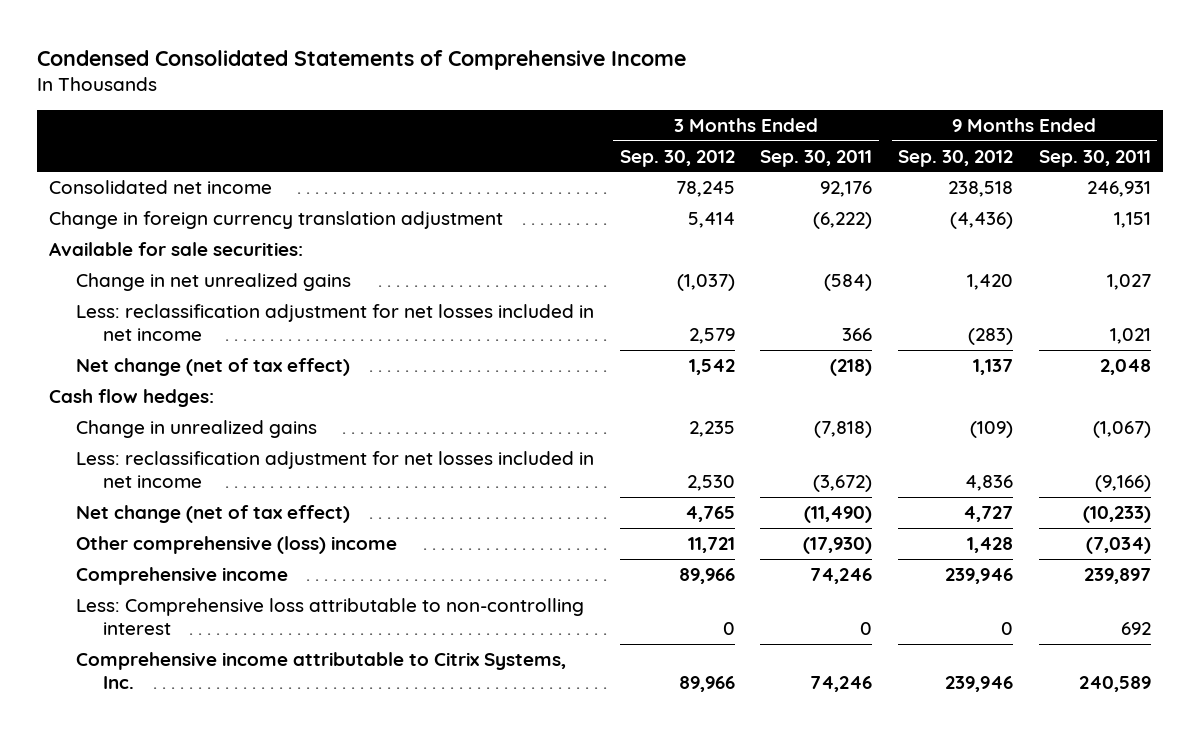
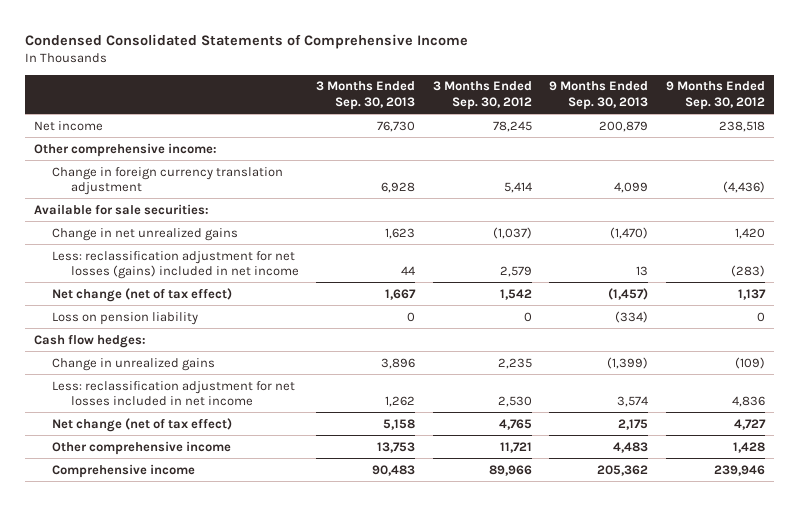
[760,149,873,167] Sep. 30, 2011 -> none
[1038,149,1151,167] Sep. 30, 2011 -> none
none -> [316,81,416,110] 3 Months Ended Sep. 30, 2013
none -> [549,81,649,110] 9 Months Ended Sep. 30, 2013
[49,179,273,194] Consolidated net income -> [33,120,103,131] Net income
none -> [33,142,217,157] Other comprehensive income:
[76,303,595,342] Less: reclassification adjustment for net losses included in net income -> [52,250,299,279] Less: reclassification adjustment for net losses (gains) included in net income
none -> [52,311,199,325] Loss on pension liability
[76,535,398,554] Other comprehensive (loss) income -> [52,440,232,455] Other comprehensive income
[76,597,585,636] Less: Comprehensive loss attributable to non-controlling interest -> none
[76,651,567,690] Comprehensive income attributable to Citrix Systems, Inc. -> none

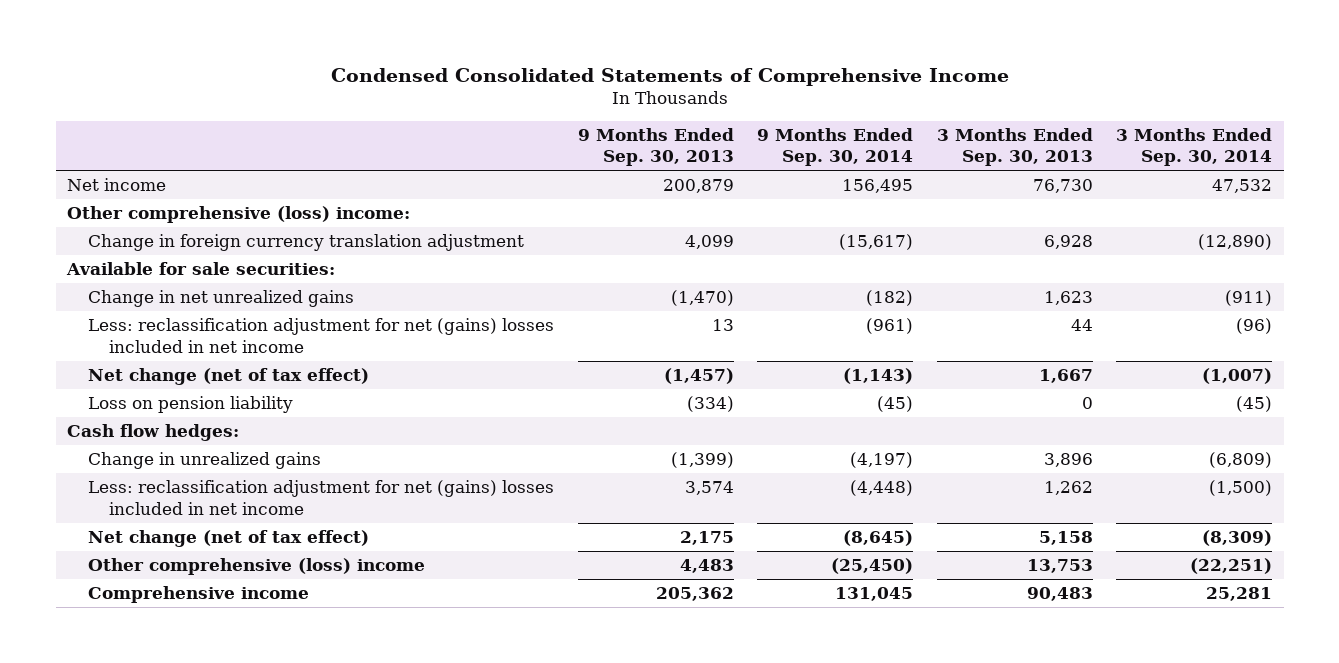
[432,81,532,110] 3 Months Ended Sep. 30, 2012 -> none
[665,81,765,110] 9 Months Ended Sep. 30, 2012 -> none
none -> [757,127,914,167] 9 Months Ended Sep. 30, 2014
none -> [1116,127,1273,167] 3 Months Ended Sep. 30, 2014
[33,142,217,157] Other comprehensive income: -> [67,206,411,224] Other comprehensive (loss) income:
[52,250,299,279] Less: reclassification adjustment for net losses (gains) included in net income -> [88,318,555,353] Less: reclassification adjustment for net (gains) losses included in net income
[52,380,296,406] Less: reclassification adjustment for net losses included in net income -> [88,480,555,515] Less: reclassification adjustment for net (gains) losses included in net income
[52,440,232,455] Other comprehensive income -> [88,558,426,576] Other comprehensive (loss) income

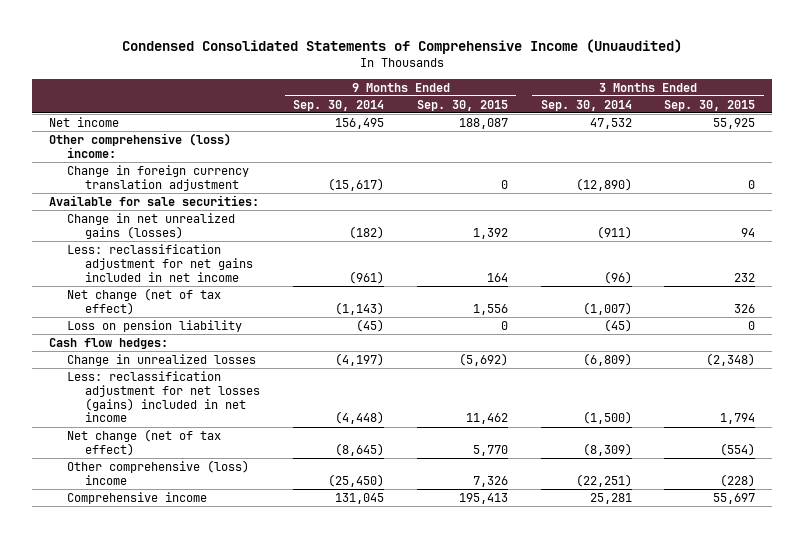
[330,67,1009,86] Condensed Consolidated Statements of Comprehensive Income -> [121,38,682,54] Condensed Consolidated Statements of Comprehensive Income (Unuaudited)
[577,127,734,167] 9 Months Ended Sep. 30, 2013 -> none
[936,127,1093,167] 3 Months Ended Sep. 30, 2013 -> none
none -> [416,99,508,111] Sep. 30, 2015
none -> [664,99,756,111] Sep. 30, 2015
[88,290,355,308] Change in net unrealized gains -> [66,212,235,239] Change in net unrealized gains (losses)
[88,318,555,353] Less: reclassification adjustment for net (gains) losses included in net income -> [66,243,254,282] Less: reclassification adjustment for net gains included in net income
[88,452,322,470] Change in unrealized gains -> [66,353,256,366] Change in unrealized losses
[88,480,555,515] Less: reclassification adjustment for net (gains) losses included in net income -> [66,370,261,423] Less: reclassification adjustment for net losses (gains) included in net income

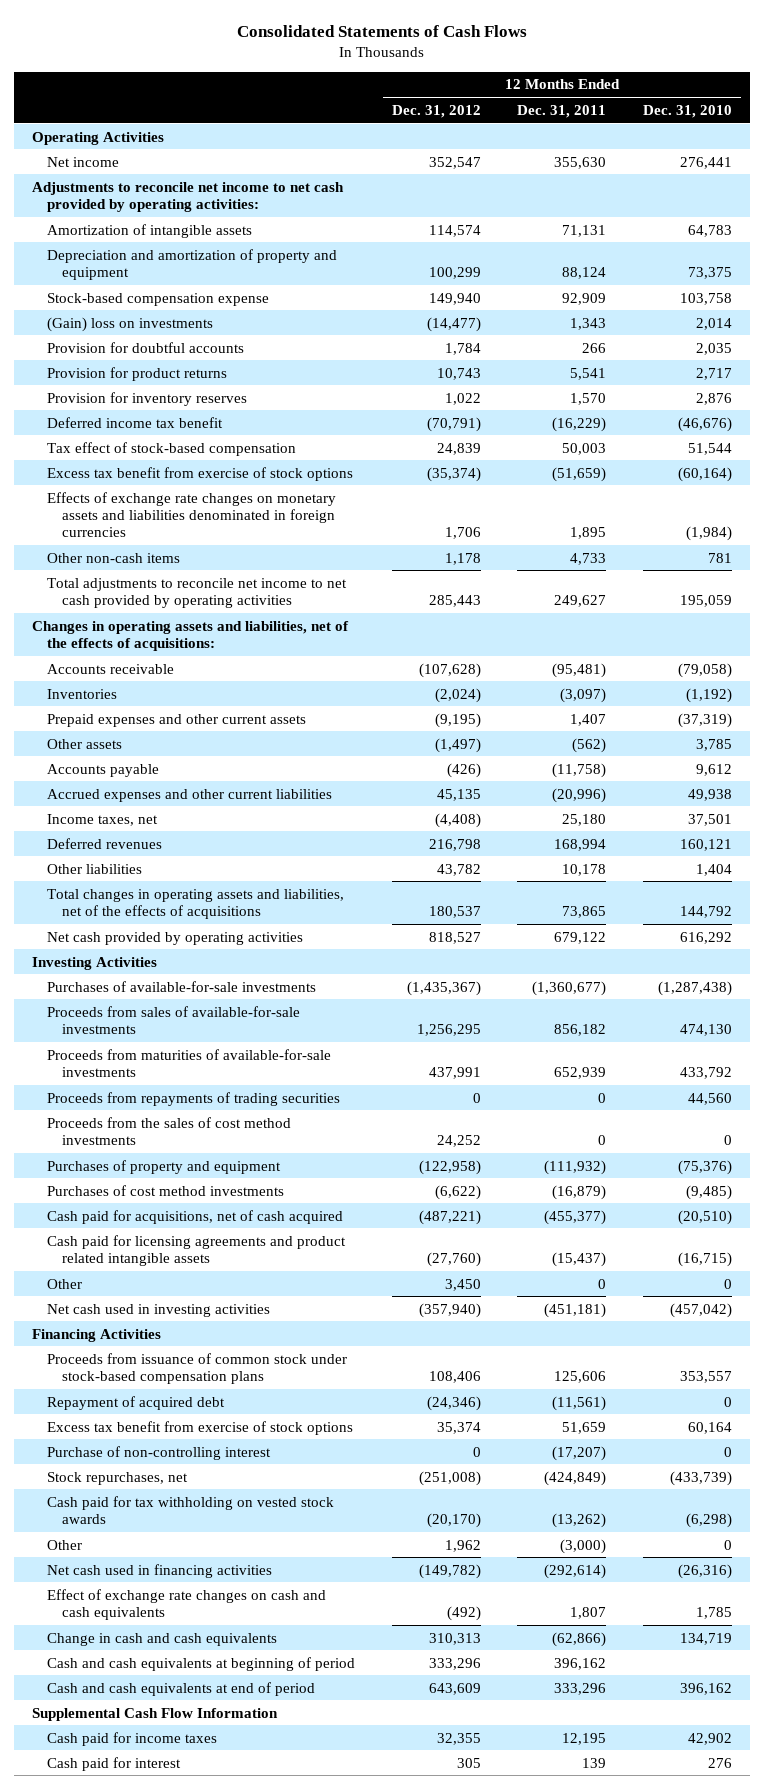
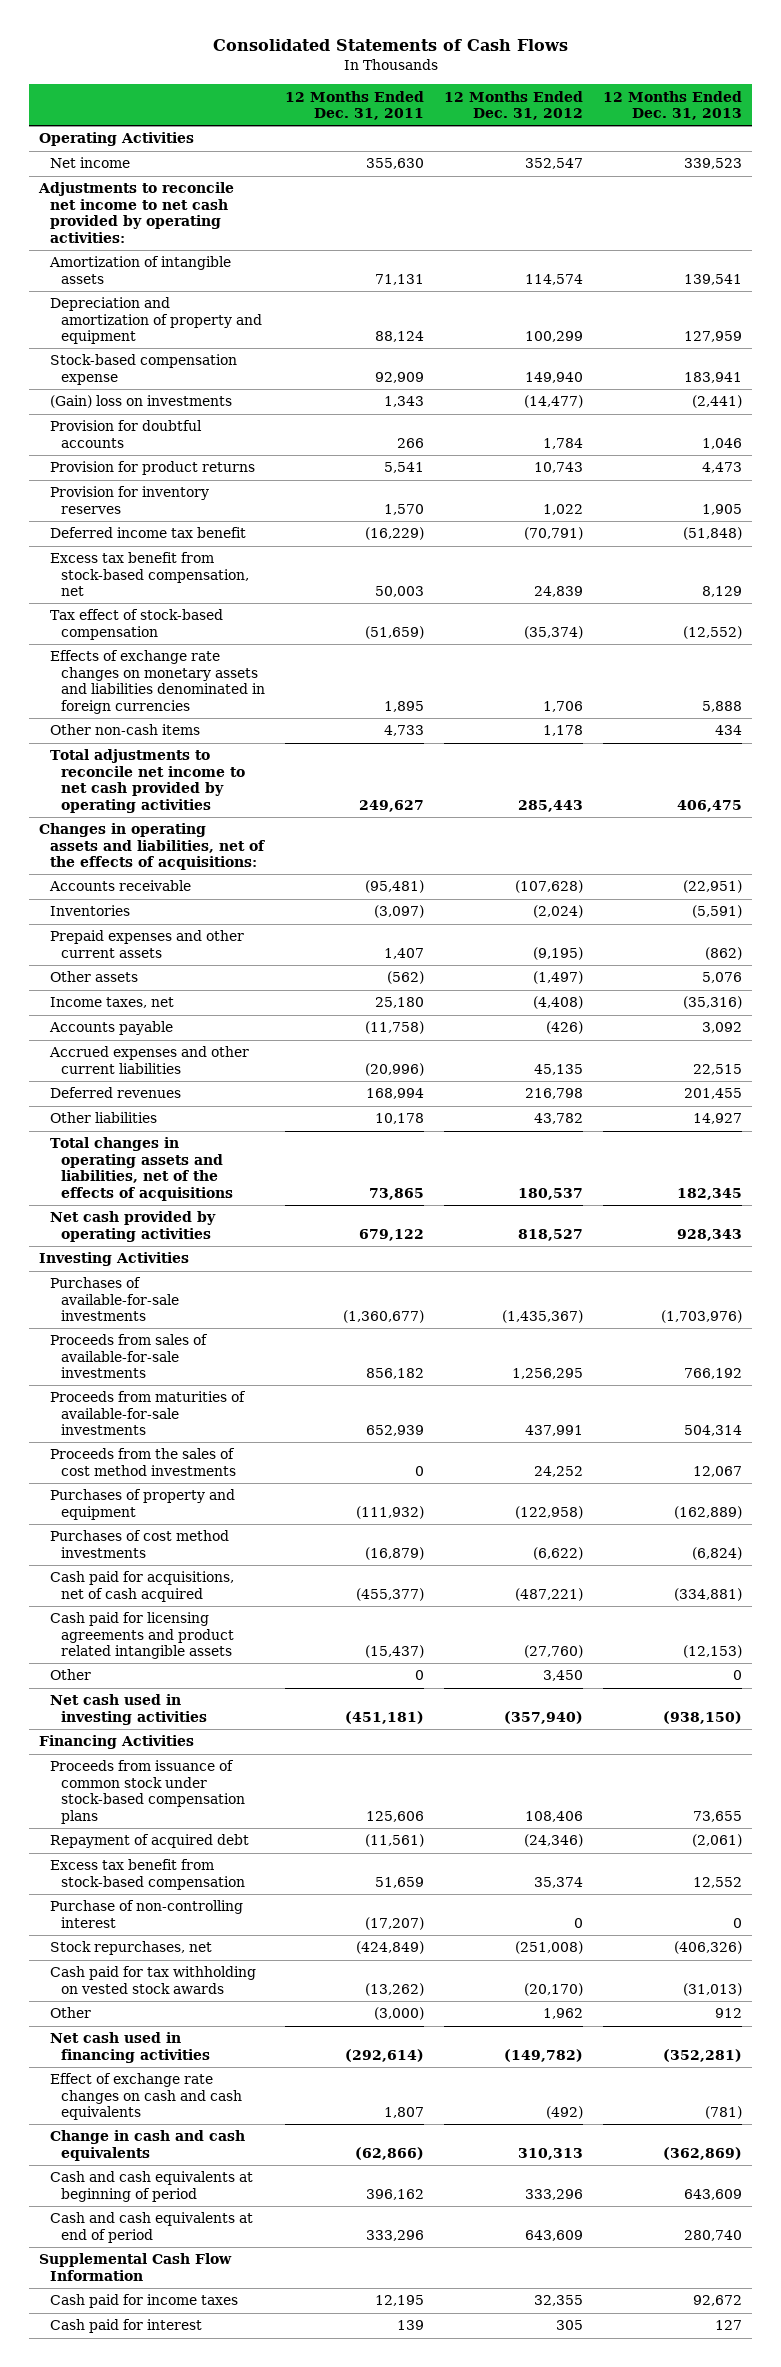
[643,104,733,118] Dec. 31, 2010 -> none
none -> [603,90,743,121] 12 Months Ended Dec. 31, 2013
[47,466,354,481] Excess tax benefit from exercise of stock options -> none
none -> [50,552,250,597] Excess tax benefit from stock-based compensation, net
[436,442,481,455] 24,839 -> [524,625,584,639] (35,374)
[562,442,607,455] 50,003 -> [365,625,425,639] (51,659)
[47,813,159,826] Income taxes, net -> [50,997,175,1009] Income taxes, net
[47,1091,341,1106] Proceeds from repayments of trading securities -> none
[47,1420,354,1435] Excess tax benefit from exercise of stock options -> [50,1859,246,1890] Excess tax benefit from stock-based compensation

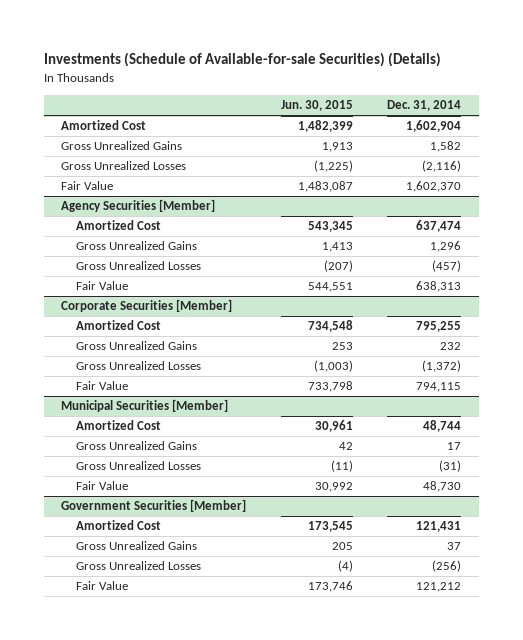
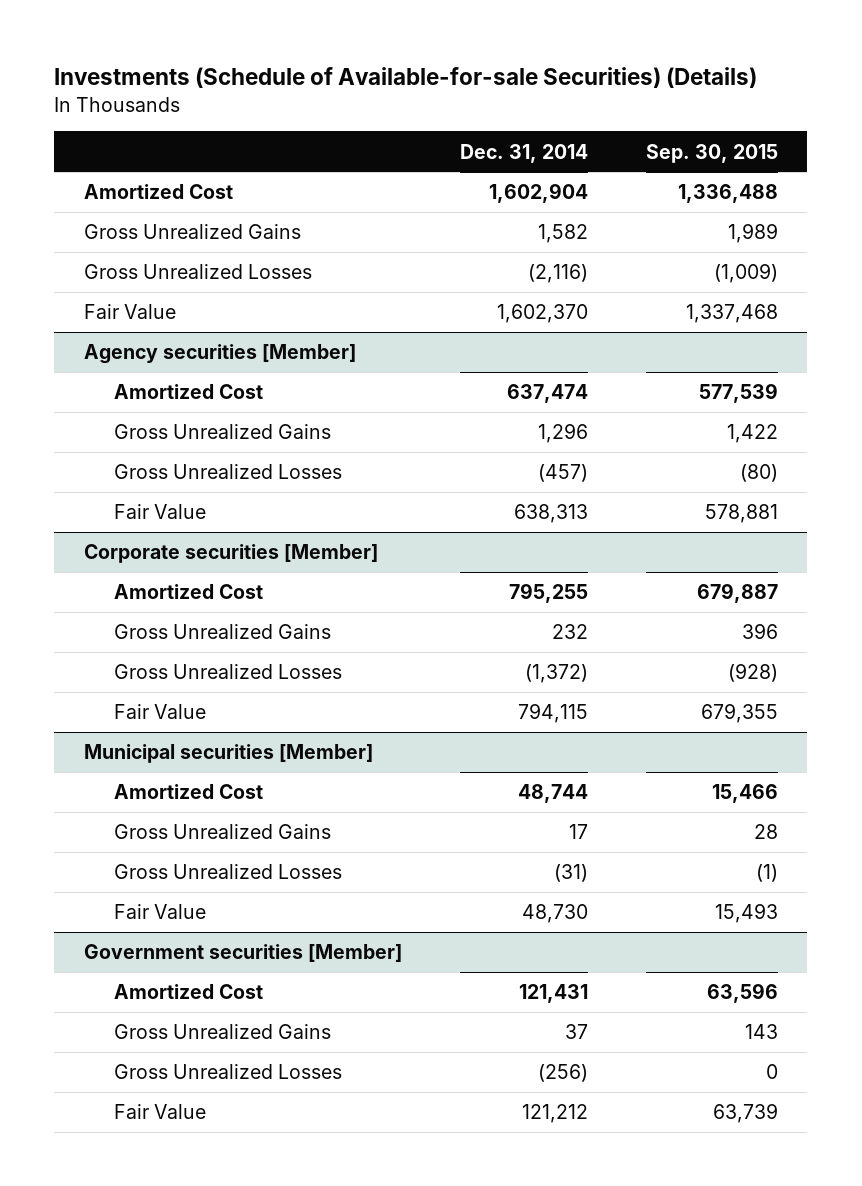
[280,100,353,112] Jun. 30, 2015 -> none
none -> [646,143,779,163] Sep. 30, 2015
[61,199,216,213] Agency Securities [Member] -> [83,344,356,365] Agency securities [Member]
[61,299,233,313] Corporate Securities [Member] -> [83,544,378,564] Corporate securities [Member]
[61,399,229,413] Municipal Securities [Member] -> [83,744,373,764] Municipal securities [Member]
[61,499,247,513] Government Securities [Member] -> [83,944,402,963] Government securities [Member]

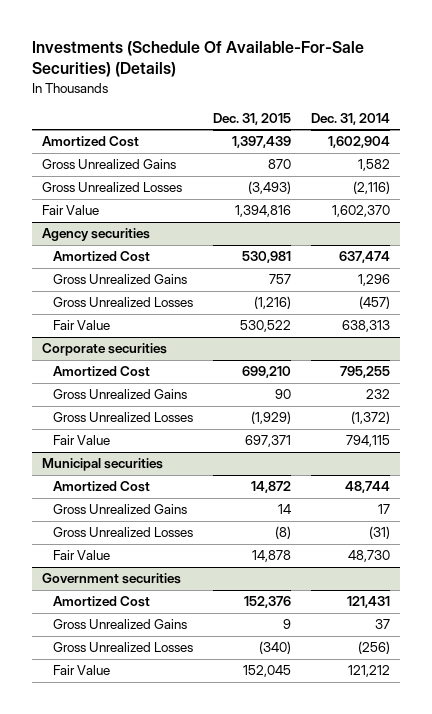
[54,67,758,89] Investments (Schedule of Available-for-sale Securities) (Details) -> [31,41,364,78] Investments (Schedule Of Available-For-Sale Securities) (Details)
[646,143,779,163] Sep. 30, 2015 -> none
none -> [212,113,291,126] Dec. 31, 2015
[83,344,356,365] Agency securities [Member] -> [41,228,150,242] Agency securities
[83,544,378,564] Corporate securities [Member] -> [41,343,167,357] Corporate securities
[83,744,373,764] Municipal securities [Member] -> [41,458,163,472] Municipal securities
[83,944,402,963] Government securities [Member] -> [41,573,181,585] Government securities

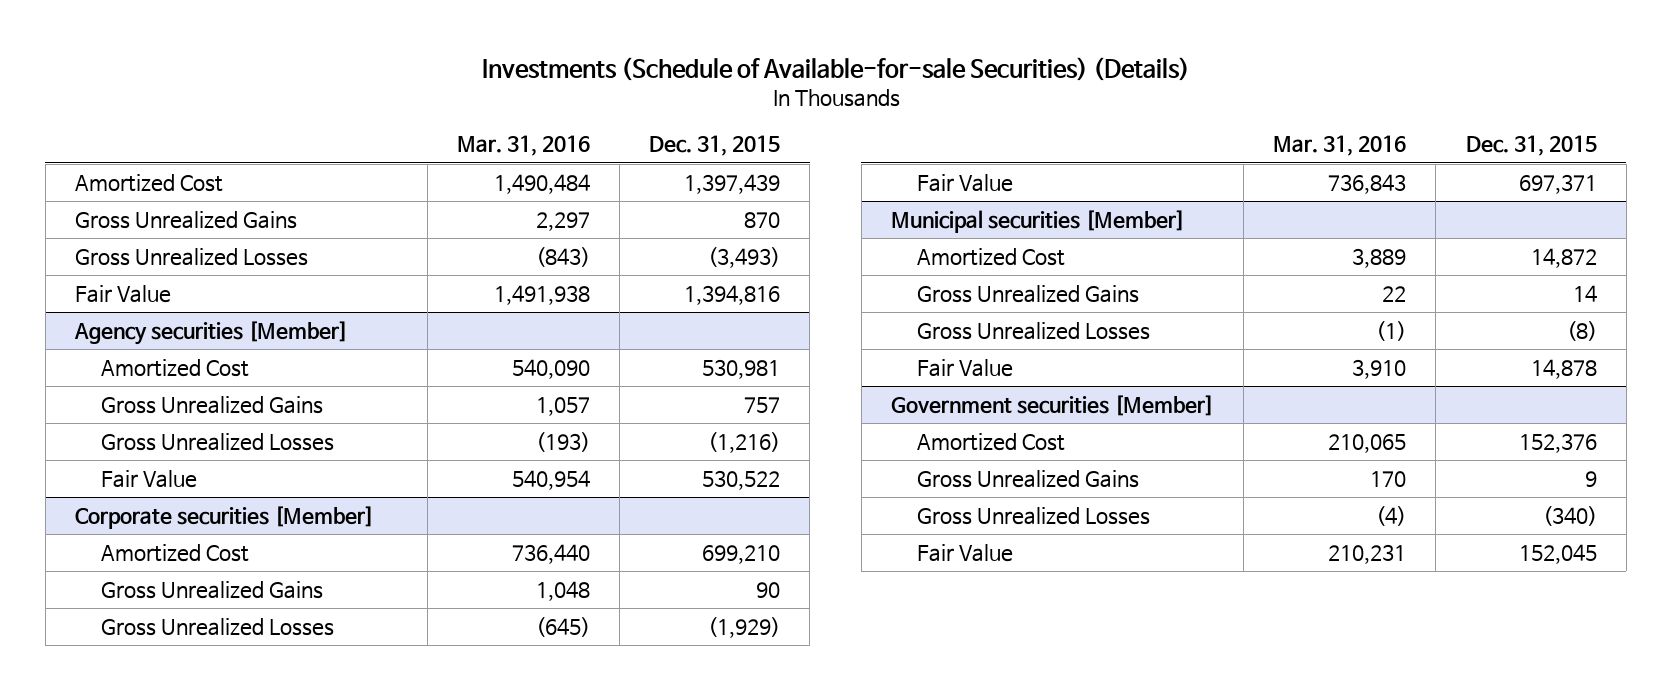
[31,41,364,78] Investments (Schedule Of Available-For-Sale Securities) (Details) -> [481,57,1190,82] Investments (Schedule of Available-for-sale Securities) (Details)
[310,113,390,126] Dec. 31, 2014 -> none
none -> [457,135,591,157] Mar. 31, 2016
[41,228,150,242] Agency securities -> [73,321,348,346] Agency securities [Member]
[41,343,167,357] Corporate securities -> [74,506,374,530] Corporate securities [Member]
[41,458,163,472] Municipal securities -> [891,210,1186,234] Municipal securities [Member]
[41,573,181,585] Government securities -> [891,395,1215,417] Government securities [Member]

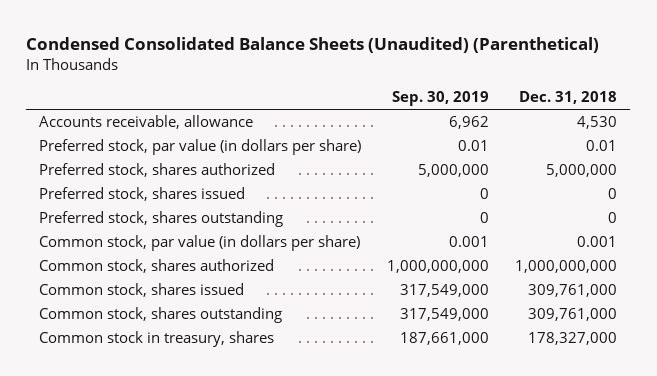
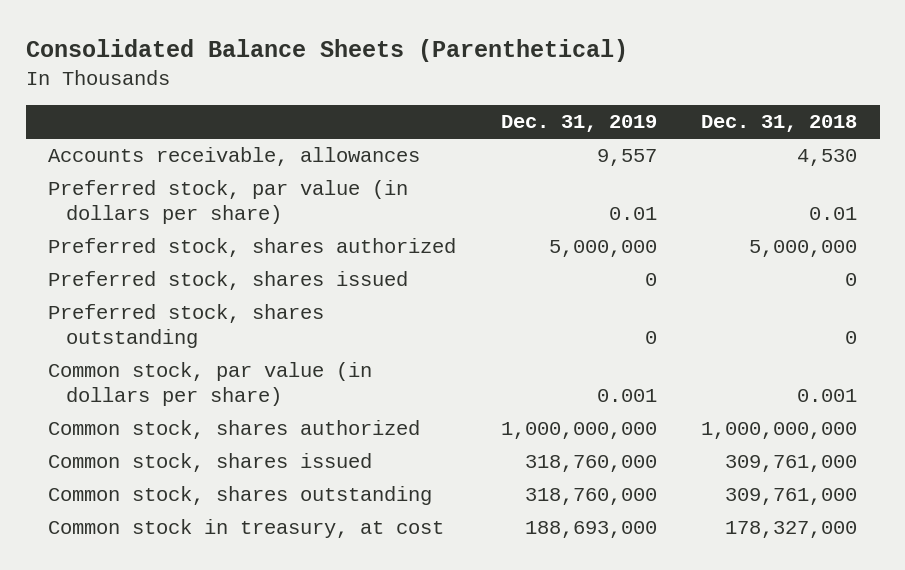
[26,36,600,53] Condensed Consolidated Balance Sheets (Unaudited) (Parenthetical) -> [25,39,628,63] Consolidated Balance Sheets (Parenthetical)
[392,91,490,107] Sep. 30, 2019 -> none
none -> [500,115,657,133] Dec. 31, 2019
[39,115,254,130] Accounts receivable, allowance -> [47,147,420,167] Accounts receivable, allowances
[39,331,275,348] Common stock in treasury, shares -> [47,519,444,539] Common stock in treasury, at cost

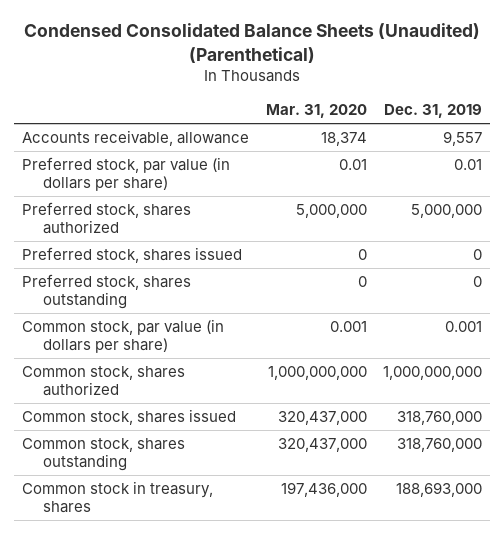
[25,39,628,63] Consolidated Balance Sheets (Parenthetical) -> [24,23,481,63] Condensed Consolidated Balance Sheets (Unaudited) (Parenthetical)
[701,115,858,133] Dec. 31, 2018 -> none
none -> [265,104,367,119] Mar. 31, 2020
[47,147,420,167] Accounts receivable, allowances -> [22,130,250,147] Accounts receivable, allowance
[47,519,444,539] Common stock in treasury, at cost -> [22,481,214,513] Common stock in treasury, shares

